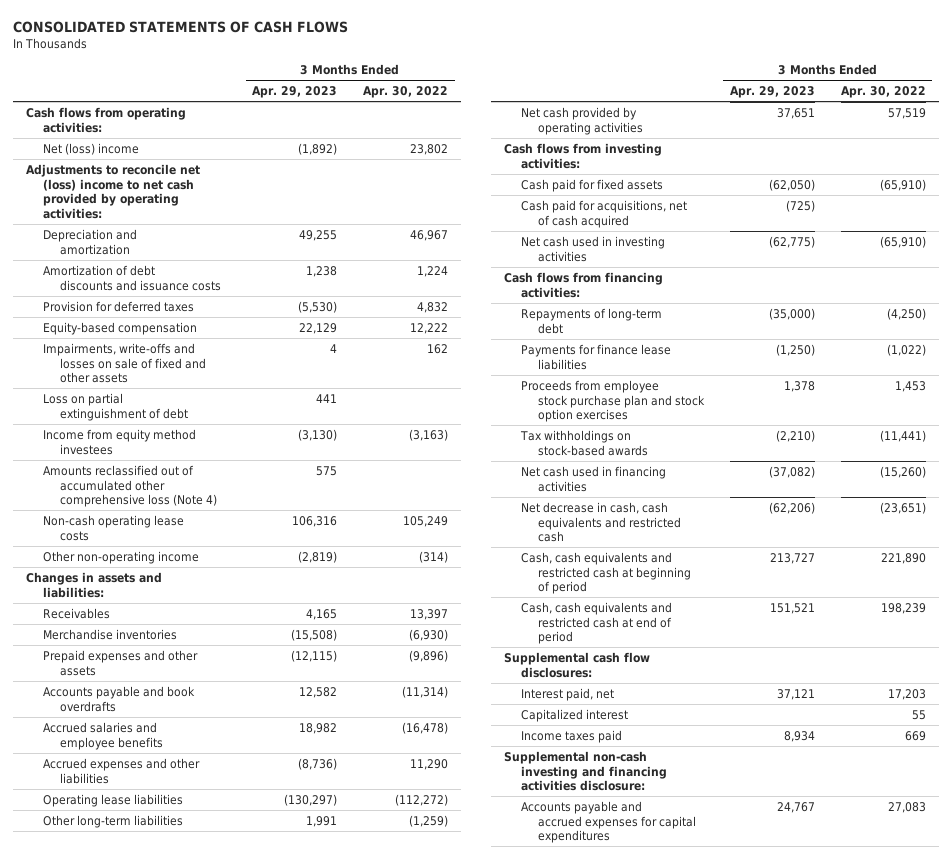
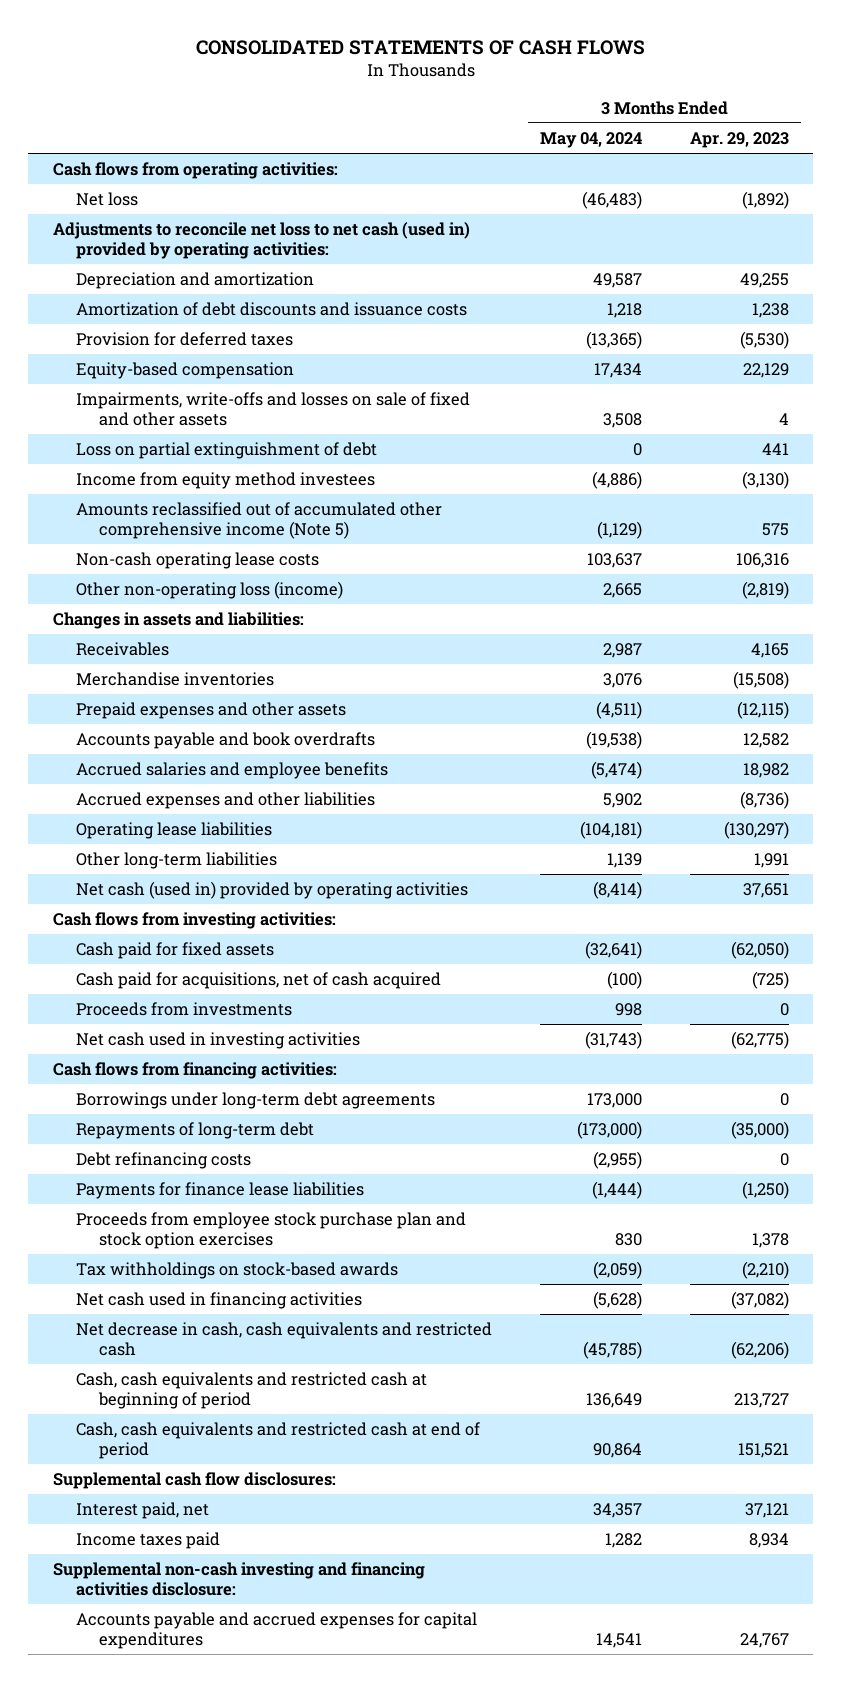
[363,85,449,98] Apr. 30, 2022 -> none
none -> [540,132,643,149] May 04, 2024
[43,142,140,155] Net (loss) income -> [75,192,138,207] Net loss
[26,163,201,220] Adjustments to reconcile net (loss) income to net cash provided by operating activities: -> [52,222,470,259] Adjustments to reconcile net loss to net cash (used in) provided by operating activities:
[43,464,218,508] Amounts reclassified out of accumulated other comprehensive loss (Note 4) -> [75,502,442,539] Amounts reclassified out of accumulated other comprehensive income (Note 5)
[43,550,200,564] Other non-operating income -> [75,581,343,600] Other non-operating loss (income)
[520,106,643,135] Net cash provided by operating activities -> [75,881,468,900] Net cash (used in) provided by operating activities
none -> [75,1002,292,1017] Proceeds from investments
none -> [75,1092,435,1110] Borrowings under long-term debt agreements
none -> [75,1152,251,1170] Debt refinancing costs
[520,708,628,722] Capitalized interest -> none

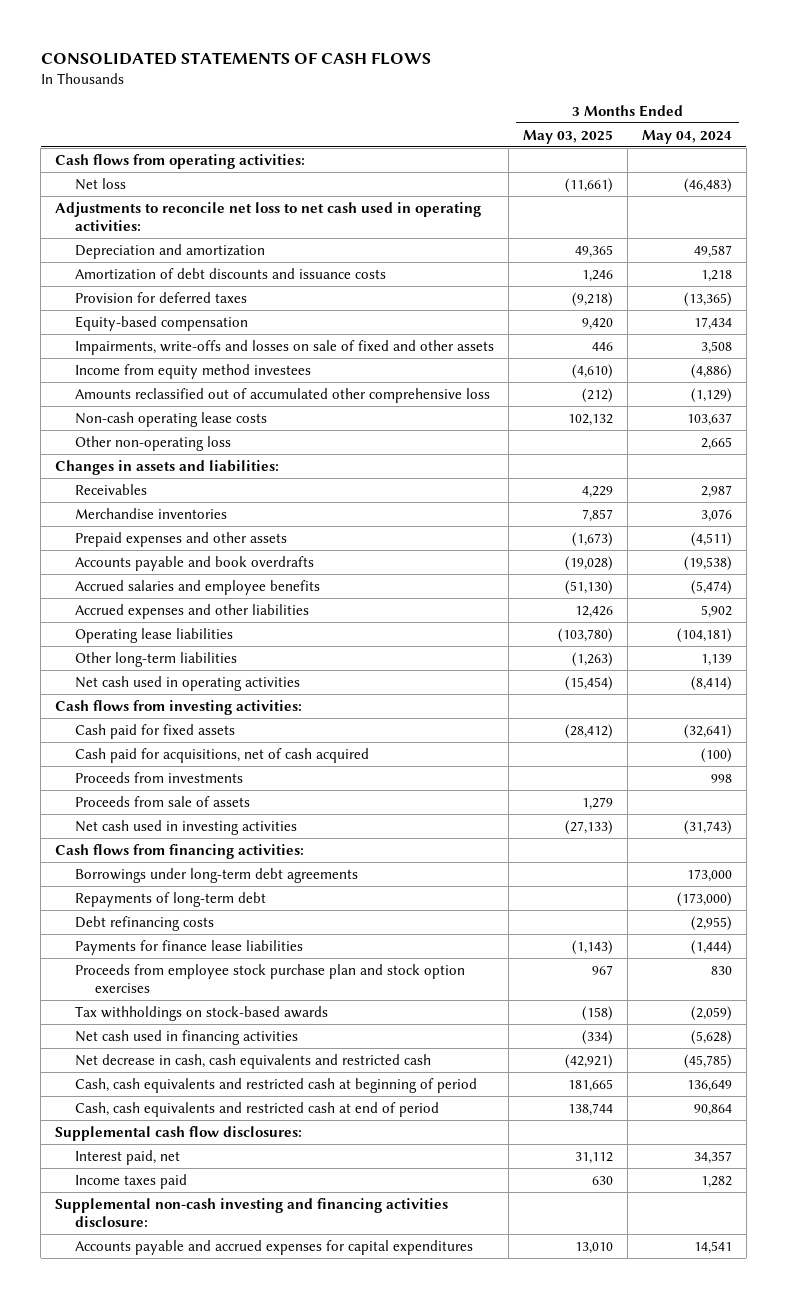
[690,132,790,149] Apr. 29, 2023 -> none
none -> [523,129,614,144] May 03, 2025
[52,222,470,259] Adjustments to reconcile net loss to net cash (used in) provided by operating activities: -> [55,201,482,232] Adjustments to reconcile net loss to net cash used in operating activities:
[75,442,377,460] Loss on partial extinguishment of debt -> none
[75,502,442,539] Amounts reclassified out of accumulated other comprehensive income (Note 5) -> [75,387,491,403] Amounts reclassified out of accumulated other comprehensive loss
[75,581,343,600] Other non-operating loss (income) -> [75,435,232,451] Other non-operating loss
[75,881,468,900] Net cash (used in) provided by operating activities -> [75,675,301,691] Net cash used in operating activities
none -> [75,795,251,807] Proceeds from sale of assets

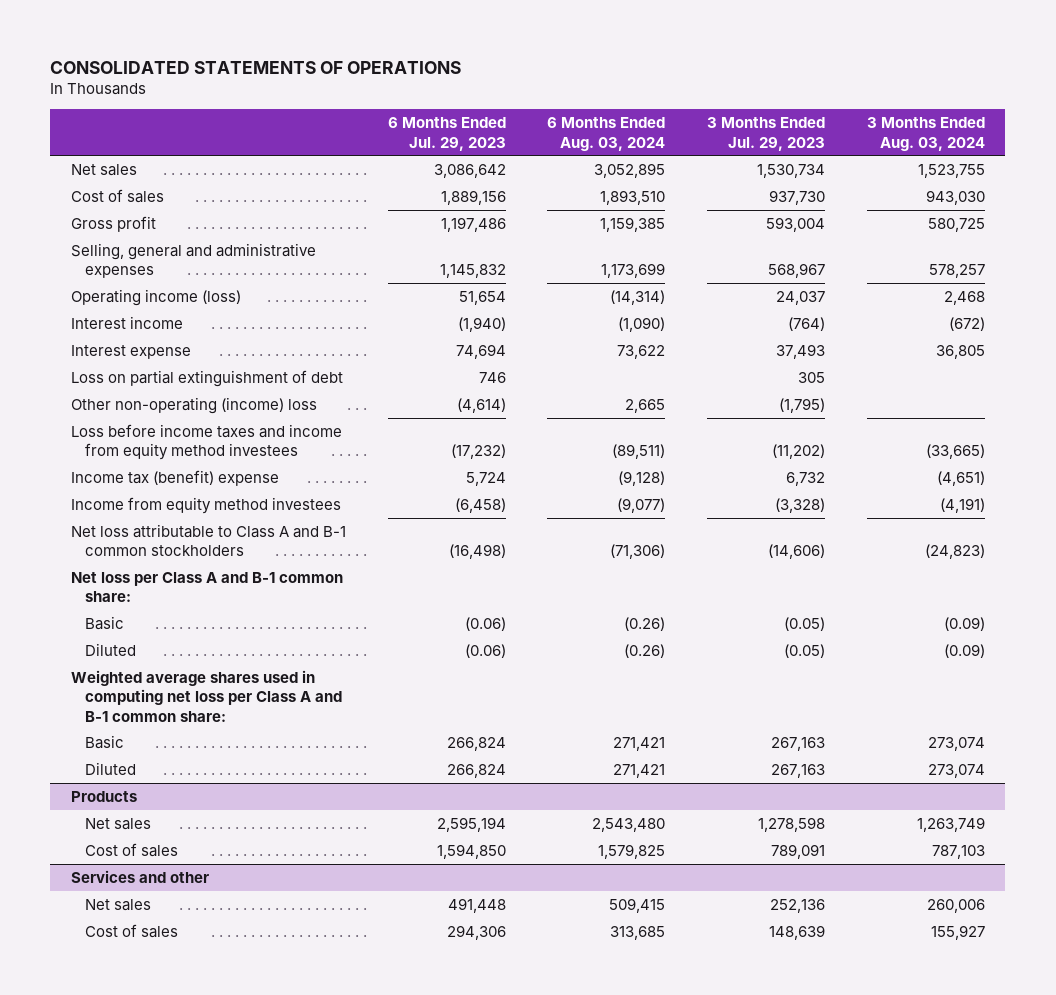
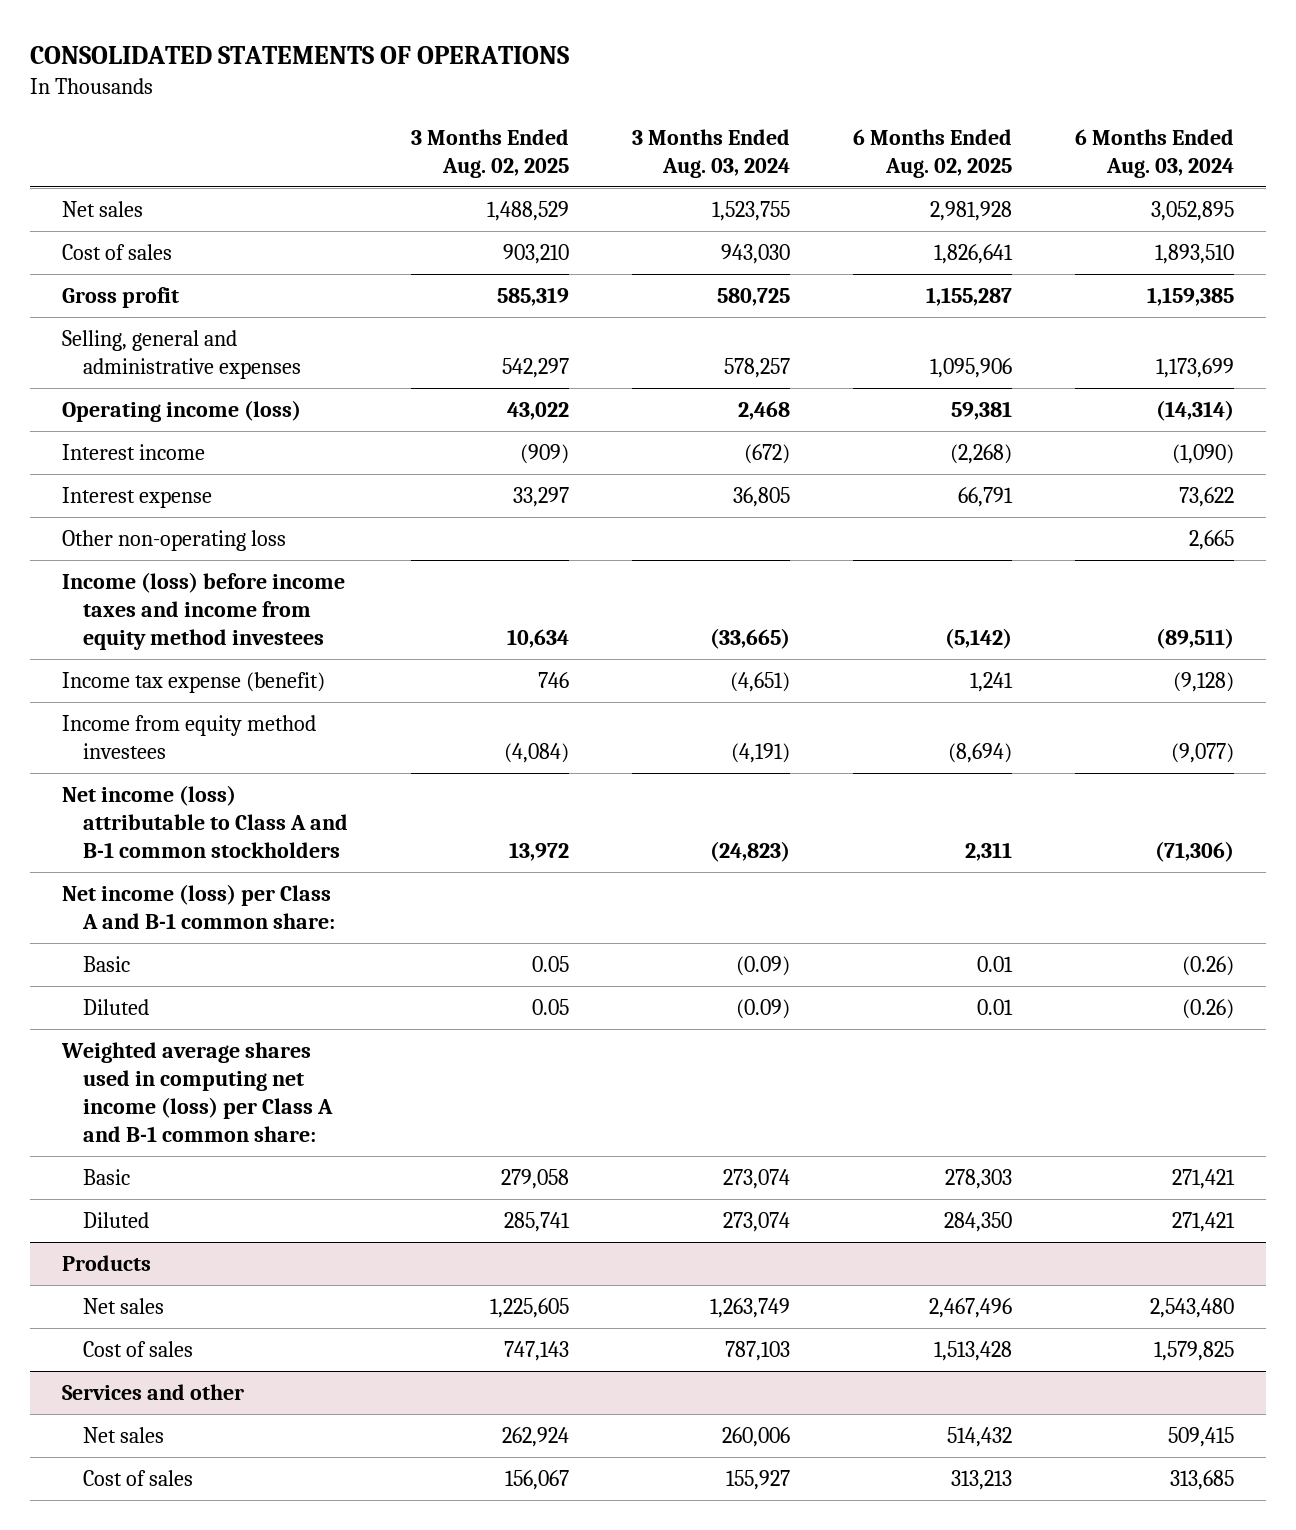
[387,117,506,151] 6 Months Ended Jul. 29, 2023 -> none
[706,117,825,151] 3 Months Ended Jul. 29, 2023 -> none
none -> [411,128,570,179] 3 Months Ended Aug. 02, 2025
none -> [853,128,1013,179] 6 Months Ended Aug. 02, 2025
[70,369,343,387] Loss on partial extinguishment of debt -> none
[70,396,317,414] Other non-operating (income) loss -> [61,529,286,551] Other non-operating loss
[70,423,342,461] Loss before income taxes and income from equity method investees -> [61,571,345,651] Income (loss) before income taxes and income from equity method investees
[70,469,279,486] Income tax (benefit) expense -> [61,671,325,693] Income tax expense (benefit)
[70,523,346,557] Net loss attributable to Class A and B-1 common stockholders -> [61,784,349,859] Net income (loss) attributable to Class A and B-1 common stockholders
[70,571,343,603] Net loss per Class A and B-1 common share: -> [61,883,336,929] Net income (loss) per Class A and B-1 common share:
[70,669,343,722] Weighted average shares used in computing net loss per Class A and B-1 common share: -> [60,1041,334,1143] Weighted average shares used in computing net income (loss) per Class A and B-1 common share:

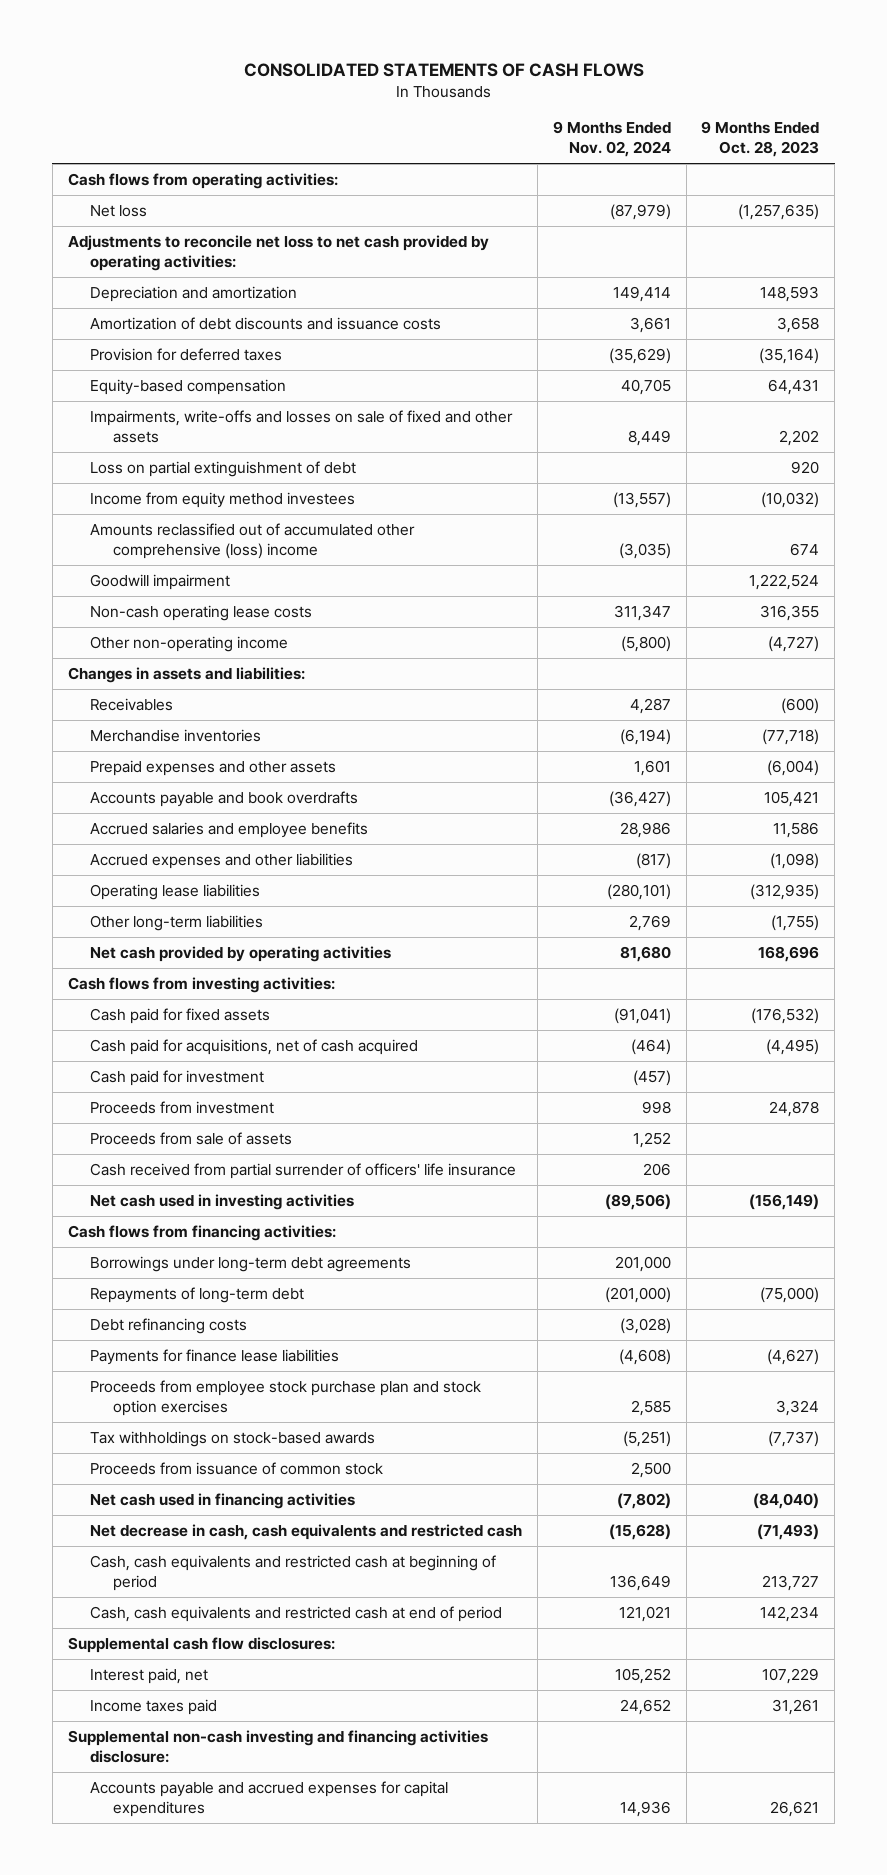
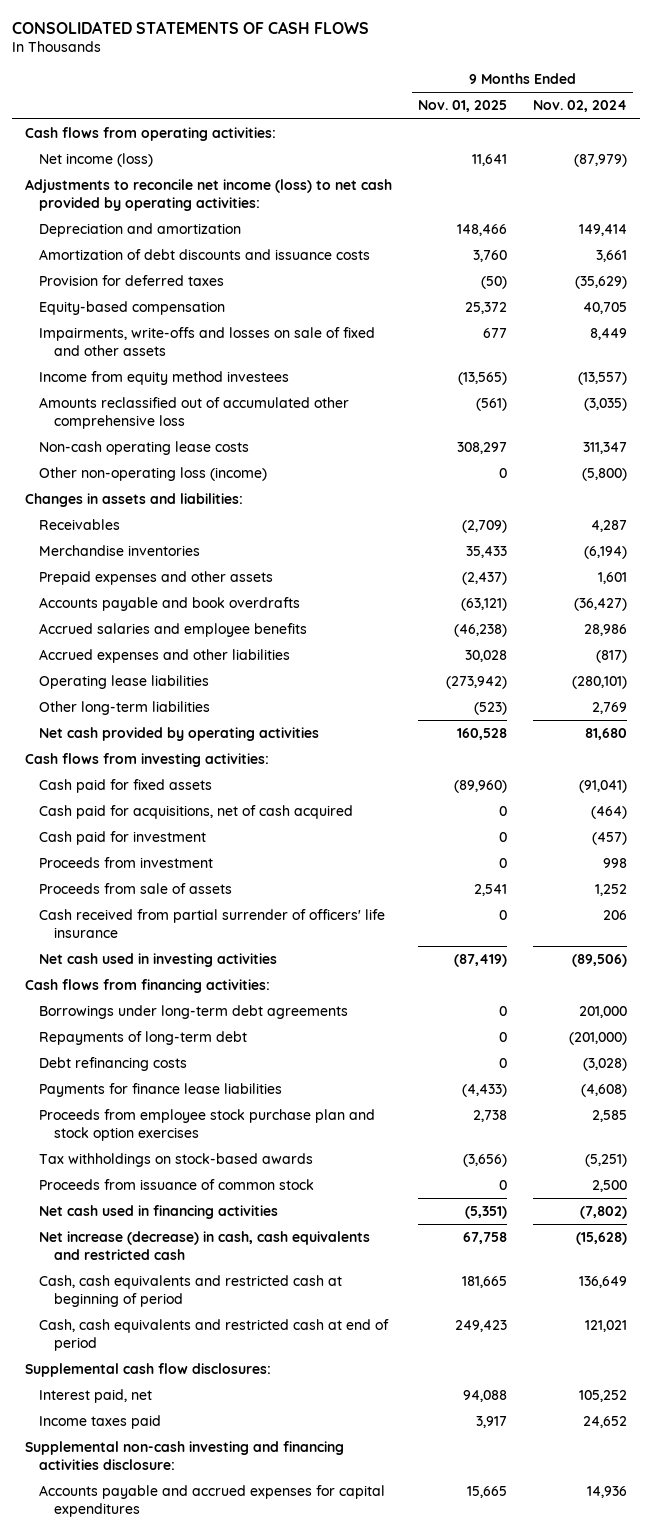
[701,121,820,158] 9 Months Ended Oct. 28, 2023 -> none
none -> [418,100,508,113] Nov. 01, 2025
[90,205,148,218] Net loss -> [39,153,154,168] Net income (loss)
[67,235,489,271] Adjustments to reconcile net loss to net cash provided by operating activities: -> [25,179,393,211] Adjustments to reconcile net income (loss) to net cash provided by operating activities:
[90,461,357,478] Loss on partial extinguishment of debt -> none
[90,574,231,591] Goodwill impairment -> none
[90,523,416,559] Amounts reclassified out of accumulated other comprehensive (loss) income -> [39,397,350,429] Amounts reclassified out of accumulated other comprehensive loss
[90,636,289,653] Other non-operating income -> [39,467,268,482] Other non-operating loss (income)
[90,1524,523,1541] Net decrease in cash, cash equivalents and restricted cash -> [39,1231,371,1260] Net increase (decrease) in cash, cash equivalents and restricted cash

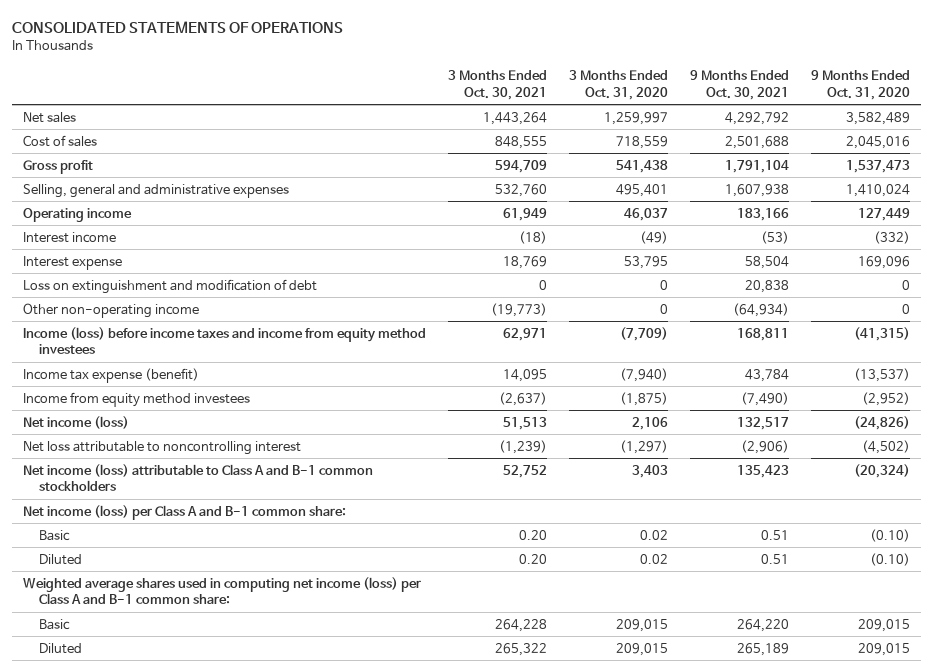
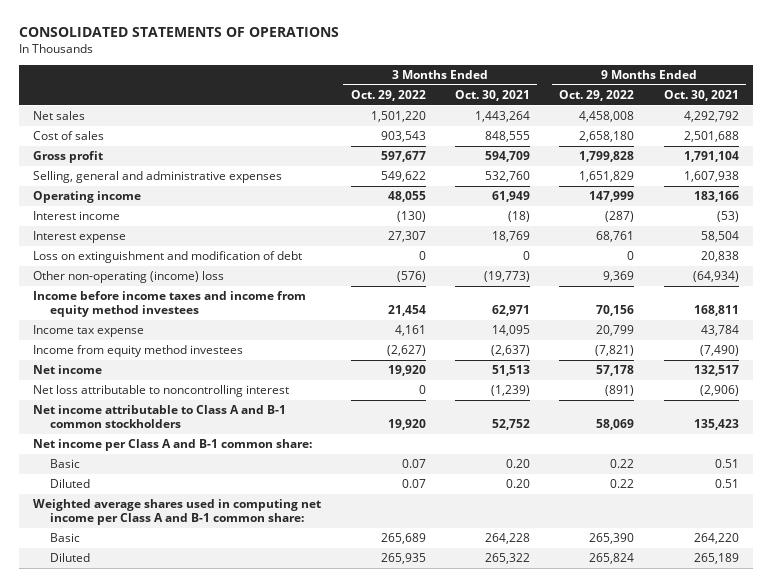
[569,70,669,100] 3 Months Ended Oct. 31, 2020 -> none
[811,70,911,100] 9 Months Ended Oct. 31, 2020 -> none
none -> [350,90,426,102] Oct. 29, 2022
none -> [559,90,635,102] Oct. 29, 2022
[23,302,200,318] Other non-operating income -> [33,271,225,284] Other non-operating (income) loss
[23,326,427,355] Income (loss) before income taxes and income from equity method investees -> [33,291,307,318] Income before income taxes and income from equity method investees
[23,367,200,383] Income tax expense (benefit) -> [33,325,145,338] Income tax expense
[23,415,130,429] Net income (loss) -> [33,365,103,375] Net income
[23,463,374,492] Net income (loss) attributable to Class A and B-1 common stockholders -> [33,405,287,429] Net income attributable to Class A and B-1 common stockholders
[23,504,347,520] Net income (loss) per Class A and B-1 common share: -> [33,439,313,452] Net income per Class A and B-1 common share:
[23,576,422,605] Weighted average shares used in computing net income (loss) per Class A and B-1 common share: -> [33,499,322,526] Weighted average shares used in computing net income per Class A and B-1 common share:

